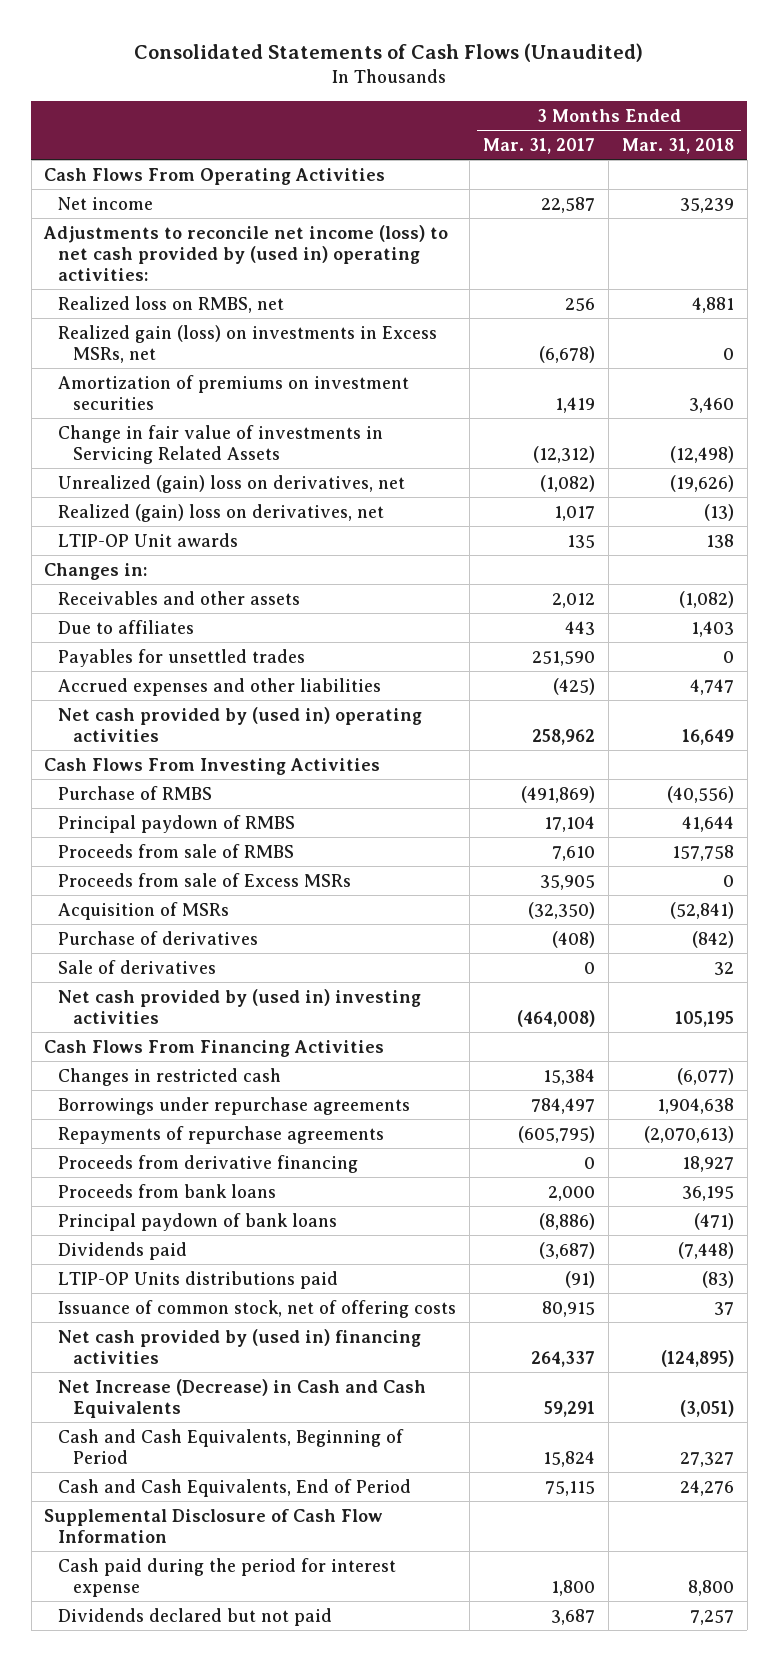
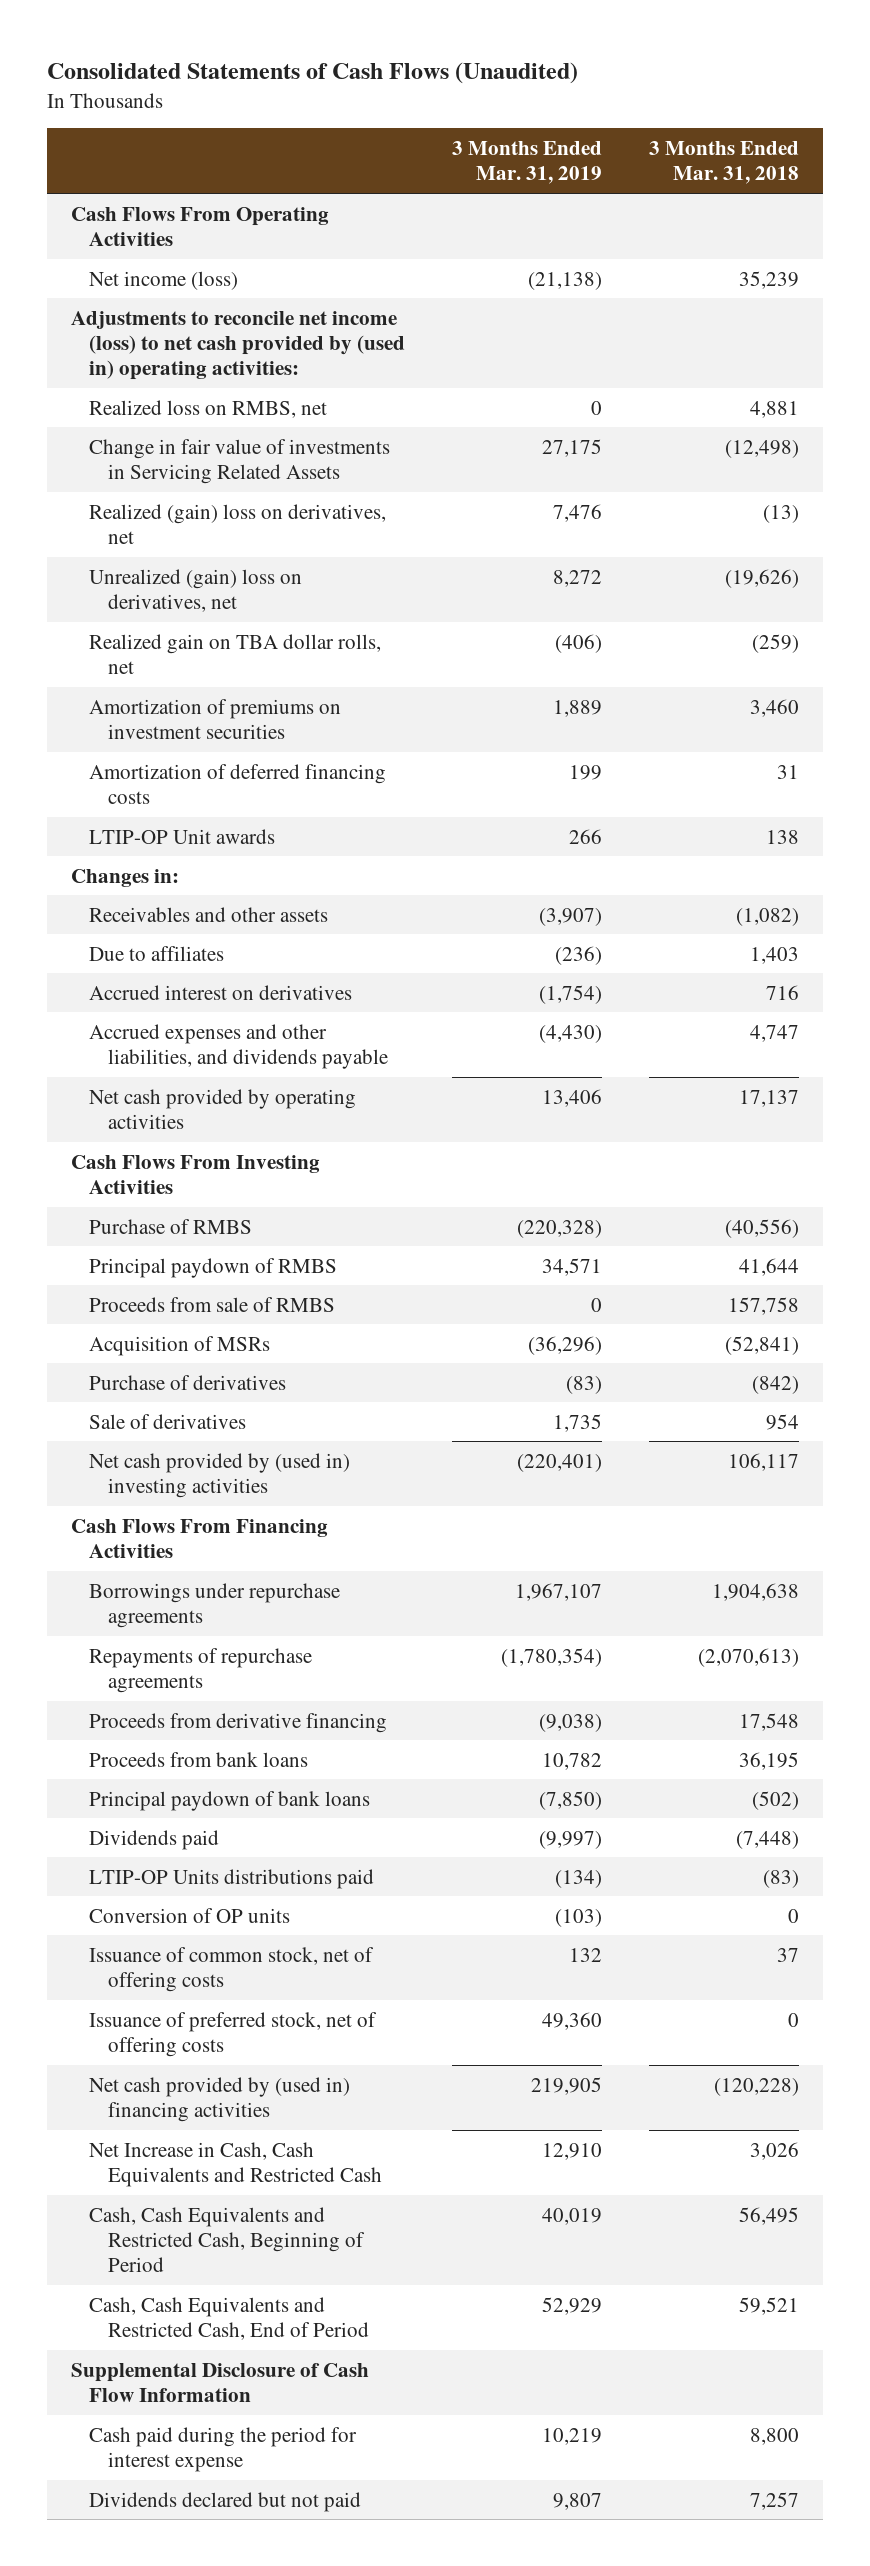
[483,137,596,154] Mar. 31, 2017 -> none
none -> [452,140,603,185] 3 Months Ended Mar. 31, 2019
[58,196,154,210] Net income -> [89,270,239,290] Net income (loss)
[58,324,438,363] Realized gain (loss) on investments in Excess MSRs, net -> none
[58,474,406,493] Unrealized (gain) loss on derivatives, net -> [89,568,303,612] Unrealized (gain) loss on derivatives, net
none -> [89,633,382,674] Realized gain on TBA dollar rolls, net
[58,374,410,410] Amortization of premiums on investment securities -> [89,698,342,739] Amortization of premiums on investment securities
none -> [89,763,387,804] Amortization of deferred financing costs
[58,648,306,667] Payables for unsettled trades -> none
none -> [89,984,353,1000] Accrued interest on derivatives
[58,677,382,696] Accrued expenses and other liabilities -> [89,1023,388,1069] Accrued expenses and other liabilities, and dividends payable
[58,706,423,742] Net cash provided by (used in) operating activities -> [89,1088,357,1129] Net cash provided by operating activities
[682,728,735,745] 16,649 -> [739,1089,800,1107] 17,137
[58,872,352,887] Proceeds from sale of Excess MSRs -> none
[714,961,735,975] 32 -> [766,1413,800,1430] 954
[675,1010,735,1027] 105,195 -> [728,1452,800,1471] 106,117
[58,1067,282,1086] Changes in restricted cash -> none
[682,1155,735,1172] 18,927 -> [739,1712,800,1731] 17,548
[694,1212,735,1230] (471) -> [752,1790,800,1810] (502)
none -> [89,1907,291,1923] Conversion of OP units
none -> [89,2011,378,2057] Issuance of preferred stock, net of offering costs
[661,1349,735,1367] (124,895) -> [714,2077,800,2096] (120,228)
[58,1378,427,1418] Net Increase (Decrease) in Cash and Cash Equivalents -> [89,2141,382,2187] Net Increase in Cash, Cash Equivalents and Restricted Cash
[680,1399,735,1417] (3,051) -> [750,2141,800,2160] 3,026
[58,1428,405,1464] Cash and Cash Equivalents, Beginning of Period -> [89,2206,365,2273] Cash, Cash Equivalents and Restricted Cash, Beginning of Period
[680,1451,735,1467] 27,327 -> [739,2206,800,2225] 56,495
[58,1478,412,1497] Cash and Cash Equivalents, End of Period -> [89,2296,369,2340] Cash, Cash Equivalents and Restricted Cash, End of Period
[680,1479,735,1496] 24,276 -> [739,2296,800,2315] 59,521

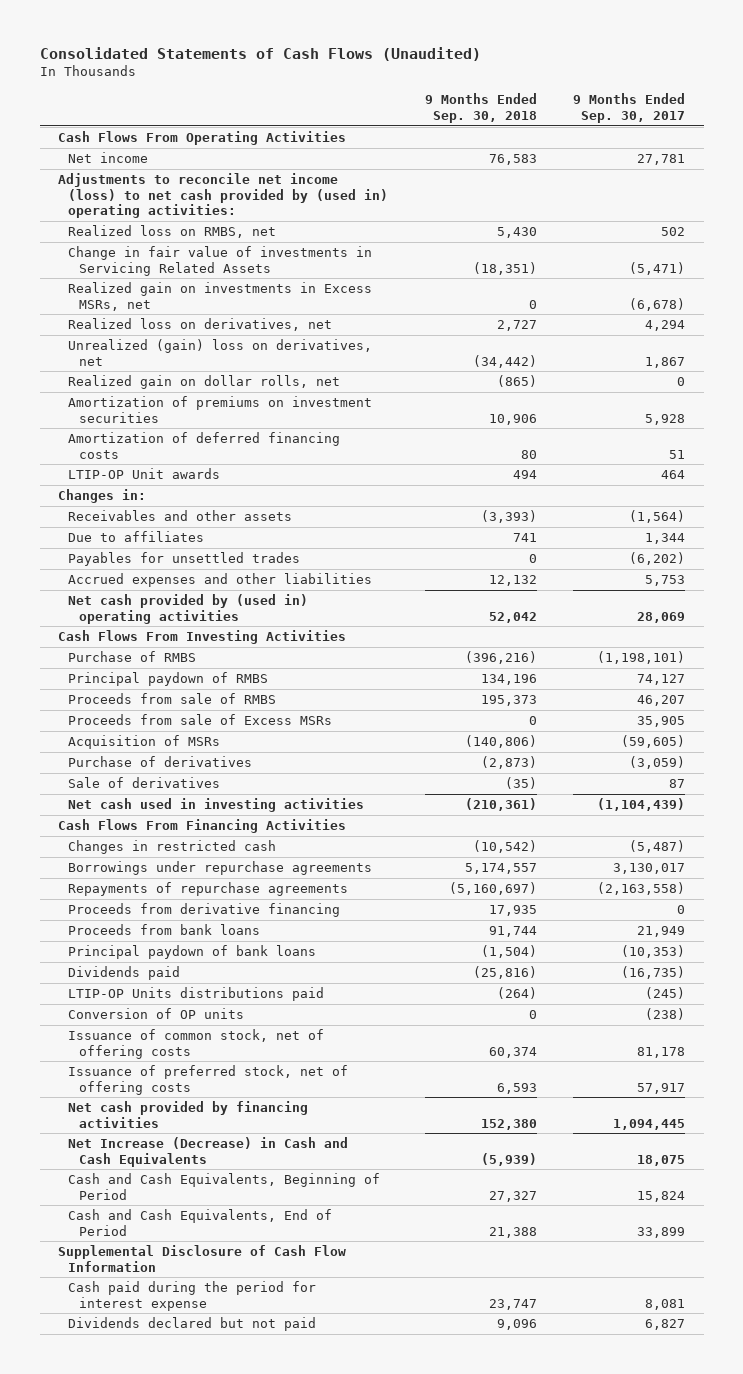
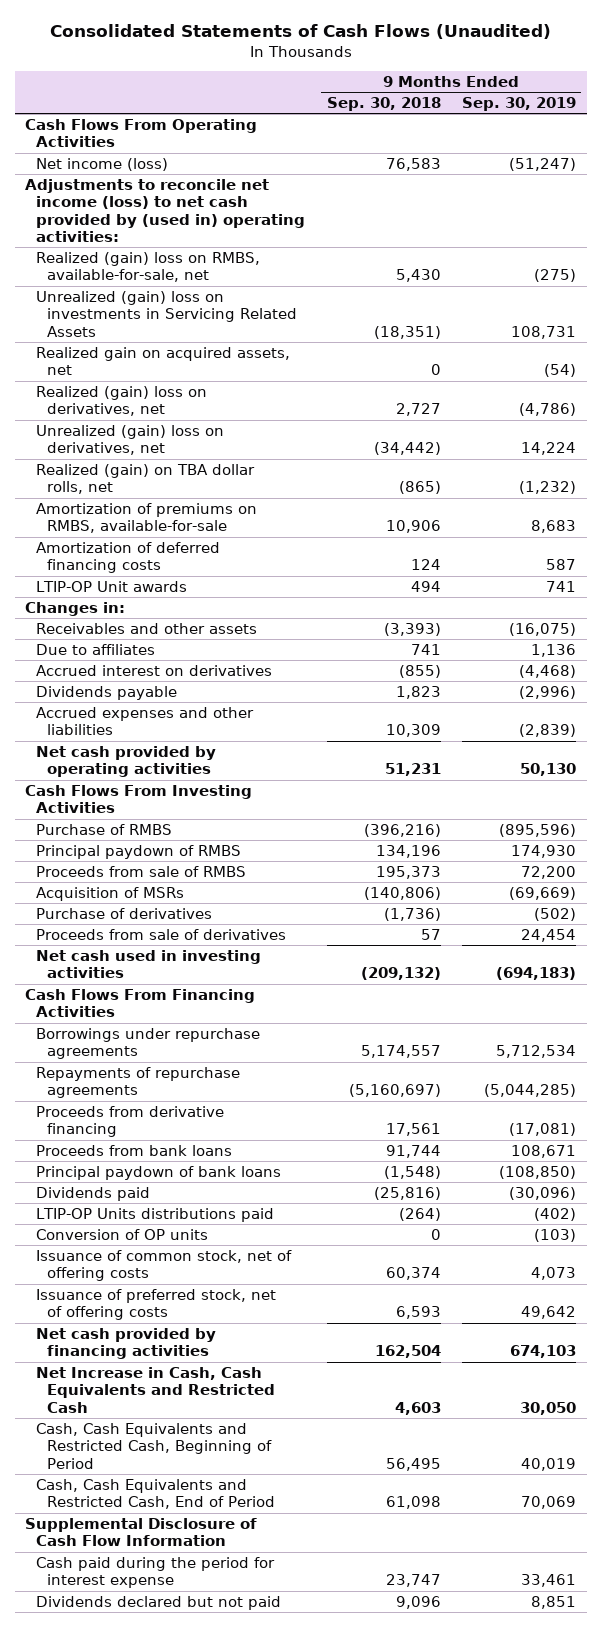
[573,93,686,123] 9 Months Ended Sep. 30, 2017 -> none
none -> [462,97,577,112] Sep. 30, 2019
[68,152,149,164] Net income -> [36,157,169,171] Net income (loss)
[68,282,373,311] Realized gain on investments in Excess MSRs, net -> none
[68,225,277,239] Realized loss on RMBS, net -> [36,251,261,283] Realized (gain) loss on RMBS, available-for-sale, net
[68,246,373,276] Change in fair value of investments in Servicing Related Assets -> [36,290,297,337] Unrealized (gain) loss on investments in Servicing Related Assets
none -> [36,346,291,376] Realized gain on acquired assets, net
[68,318,333,332] Realized loss on derivatives, net -> [36,385,208,417] Realized (gain) loss on derivatives, net
[68,375,341,390] Realized gain on dollar rolls, net -> [36,463,256,495] Realized (gain) on TBA dollar rolls, net
[68,396,373,423] Amortization of premiums on investment securities -> [36,502,258,534] Amortization of premiums on RMBS, available-for-sale
[520,449,537,459] 80 -> [410,559,441,571] 124
[68,552,301,567] Payables for unsettled trades -> none
none -> [36,664,273,676] Accrued interest on derivatives
none -> [36,685,178,700] Dividends payable
[488,575,537,587] 12,132 -> [385,724,441,738] 10,309
[68,594,309,624] Net cash provided by (used in) operating activities -> [36,745,217,778] Net cash provided by operating activities
[488,611,537,623] 52,042 -> [384,763,441,777] 51,231
[68,714,333,726] Proceeds from sale of Excess MSRs -> none
[480,756,537,770] (2,873) -> [383,907,441,921] (1,736)
[68,777,221,789] Sale of derivatives -> [36,928,287,940] Proceeds from sale of derivatives
[504,777,537,790] (35) -> [420,928,441,940] 57
[464,798,537,812] (210,361) -> [360,967,441,981] (209,132)
[68,840,277,855] Changes in restricted cash -> none
[488,905,537,917] 17,935 -> [385,1123,441,1137] 17,561
[480,945,537,959] (1,504) -> [383,1165,441,1179] (1,548)
[480,1118,537,1130] 152,380 -> [374,1345,441,1359] 162,504
[68,1137,349,1167] Net Increase (Decrease) in Cash and Cash Equivalents -> [36,1366,275,1413] Net Increase in Cash, Cash Equivalents and Restricted Cash
[480,1152,537,1166] (5,939) -> [394,1401,441,1415] 4,603
[68,1173,381,1200] Cash and Cash Equivalents, Beginning of Period -> [36,1422,272,1469] Cash, Cash Equivalents and Restricted Cash, Beginning of Period
[488,1190,537,1202] 27,327 -> [385,1457,441,1471] 56,495
[68,1209,333,1236] Cash and Cash Equivalents, End of Period -> [36,1478,275,1510] Cash, Cash Equivalents and Restricted Cash, End of Period
[488,1226,537,1238] 21,388 -> [385,1496,441,1510] 61,098

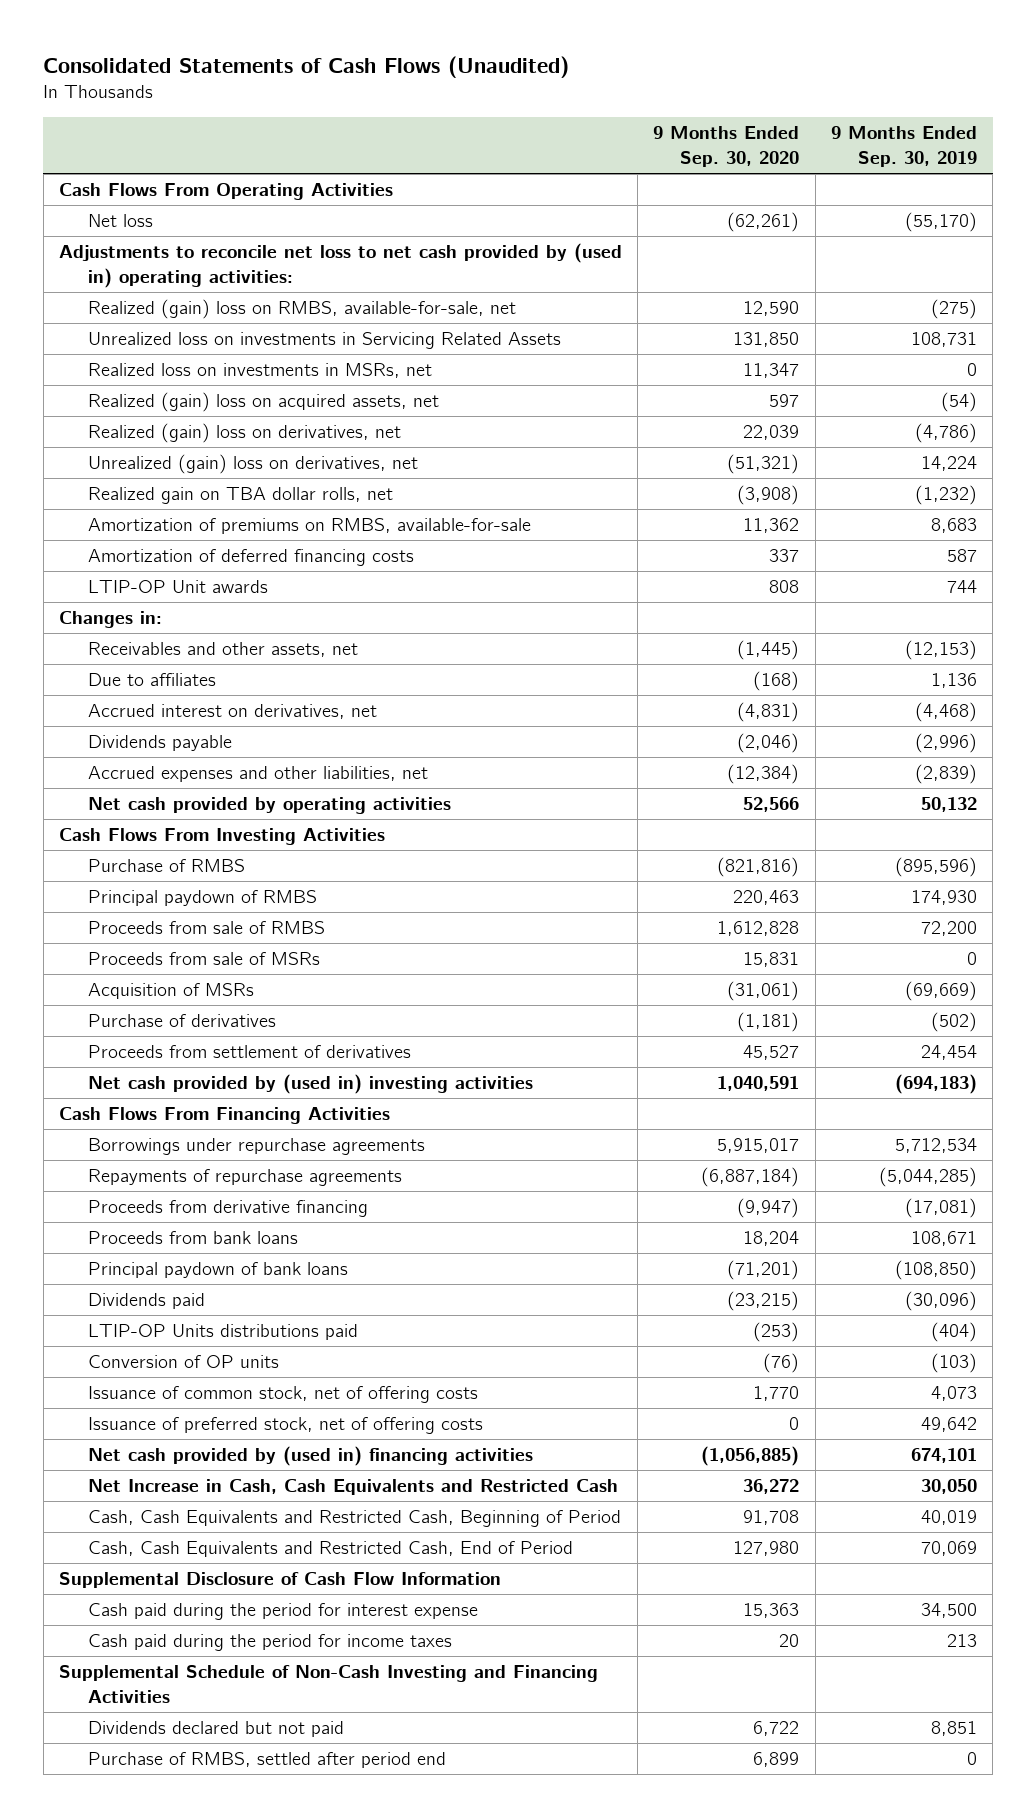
[326,97,441,112] Sep. 30, 2018 -> none
none -> [653,126,800,168] 9 Months Ended Sep. 30, 2020
[36,157,169,171] Net income (loss) -> [88,214,154,228] Net loss
[509,157,577,171] (51,247) -> [904,212,977,233] (55,170)
[25,178,306,243] Adjustments to reconcile net income (loss) to net cash provided by (used in) operating activities: -> [58,243,622,288] Adjustments to reconcile net loss to net cash provided by (used in) operating activities:
[36,290,297,337] Unrealized (gain) loss on investments in Servicing Related Assets -> [88,332,562,350] Unrealized loss on investments in Servicing Related Assets
none -> [88,363,433,379] Realized loss on investments in MSRs, net
[36,346,291,376] Realized gain on acquired assets, net -> [88,392,440,413] Realized (gain) loss on acquired assets, net
[36,463,256,495] Realized (gain) on TBA dollar rolls, net -> [88,487,394,505] Realized gain on TBA dollar rolls, net
[546,580,577,592] 741 -> [946,580,977,594] 744
[36,622,258,634] Receivables and other assets -> [88,642,359,658] Receivables and other assets, net
[509,622,577,636] (16,075) -> [904,640,977,661] (12,153)
[36,664,273,676] Accrued interest on derivatives -> [88,704,378,720] Accrued interest on derivatives, net
[36,706,255,736] Accrued expenses and other liabilities -> [88,766,429,783] Accrued expenses and other liabilities, net
[520,763,577,777] 50,130 -> [920,797,977,813] 50,132
none -> [88,952,321,966] Proceeds from sale of MSRs
[36,928,287,940] Proceeds from sale of derivatives -> [88,1045,412,1059] Proceeds from settlement of derivatives
[36,949,262,979] Net cash used in investing activities -> [88,1074,534,1095] Net cash provided by (used in) investing activities
[534,1207,577,1221] (402) -> [930,1322,977,1343] (404)
[36,1327,217,1360] Net cash provided by financing activities -> [88,1446,534,1467] Net cash provided by (used in) financing activities
[510,1345,577,1359] 674,103 -> [910,1448,977,1464] 674,101
[521,1574,577,1588] 33,461 -> [920,1603,977,1619] 34,500
none -> [88,1634,453,1652] Cash paid during the period for income taxes
none -> [58,1665,598,1703] Supplemental Schedule of Non-Cash Investing and Financing Activities
none -> [88,1752,447,1769] Purchase of RMBS, settled after period end

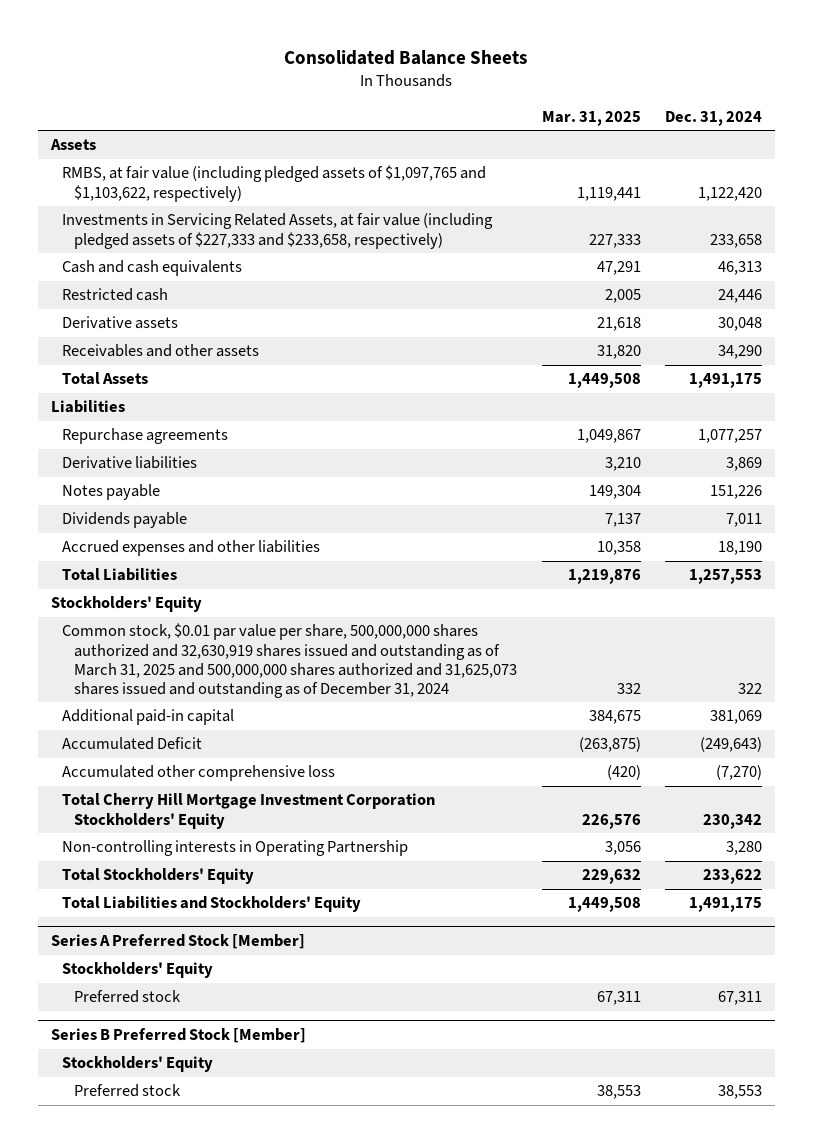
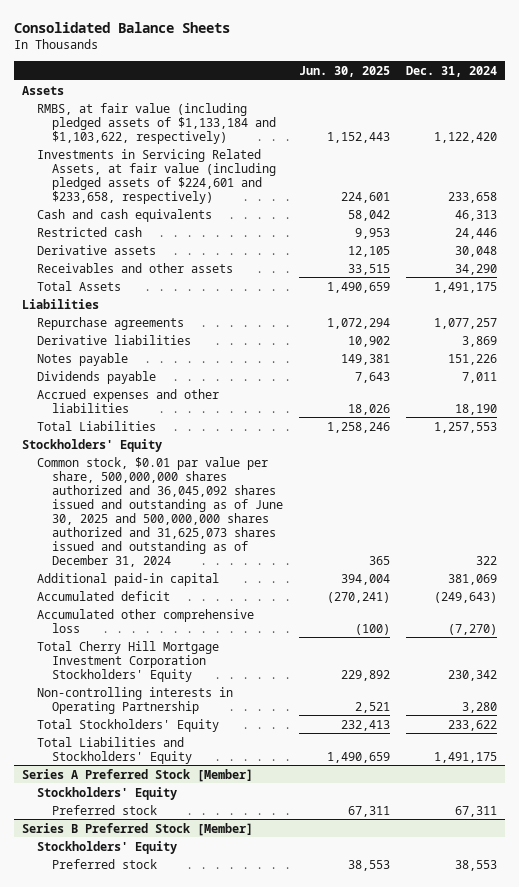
[541,110,641,126] Mar. 31, 2025 -> none
none -> [298,66,390,78] Jun. 30, 2025
[62,165,487,202] RMBS, at fair value (including pledged assets of $1,097,765 and $1,103,622, respectively) -> [36,102,276,144] RMBS, at fair value (including pledged assets of $1,133,184 and $1,103,622, respectively)
[62,213,494,249] Investments in Servicing Related Assets, at fair value (including pledged assets of $227,333 and $233,658, respectively) -> [36,148,276,204] Investments in Servicing Related Assets, at fair value (including pledged assets of $224,601 and $233,658, respectively)
[62,623,518,698] Common stock, $0.01 par value per share, 500,000,000 shares authorized and 32,630,919 shares issued and outstanding as of March 31, 2025 and 500,000,000 shares authorized and 31,625,073 shares issued and outstanding as of December 31, 2024 -> [36,456,283,567] Common stock, $0.01 par value per share, 500,000,000 shares authorized and 36,045,092 shares issued and outstanding as of June 30, 2025 and 500,000,000 shares authorized and 31,625,073 shares issued and outstanding as of December 31, 2024
[62,737,203,751] Accumulated Deficit -> [36,590,170,601] Accumulated deficit

